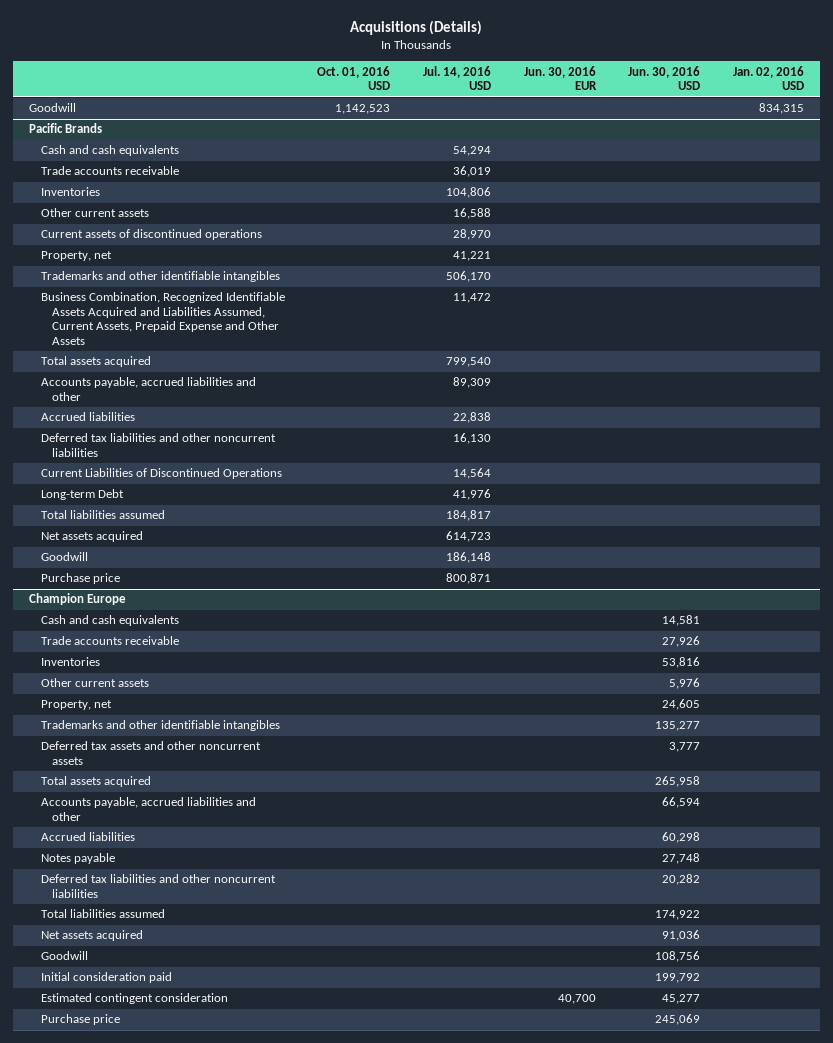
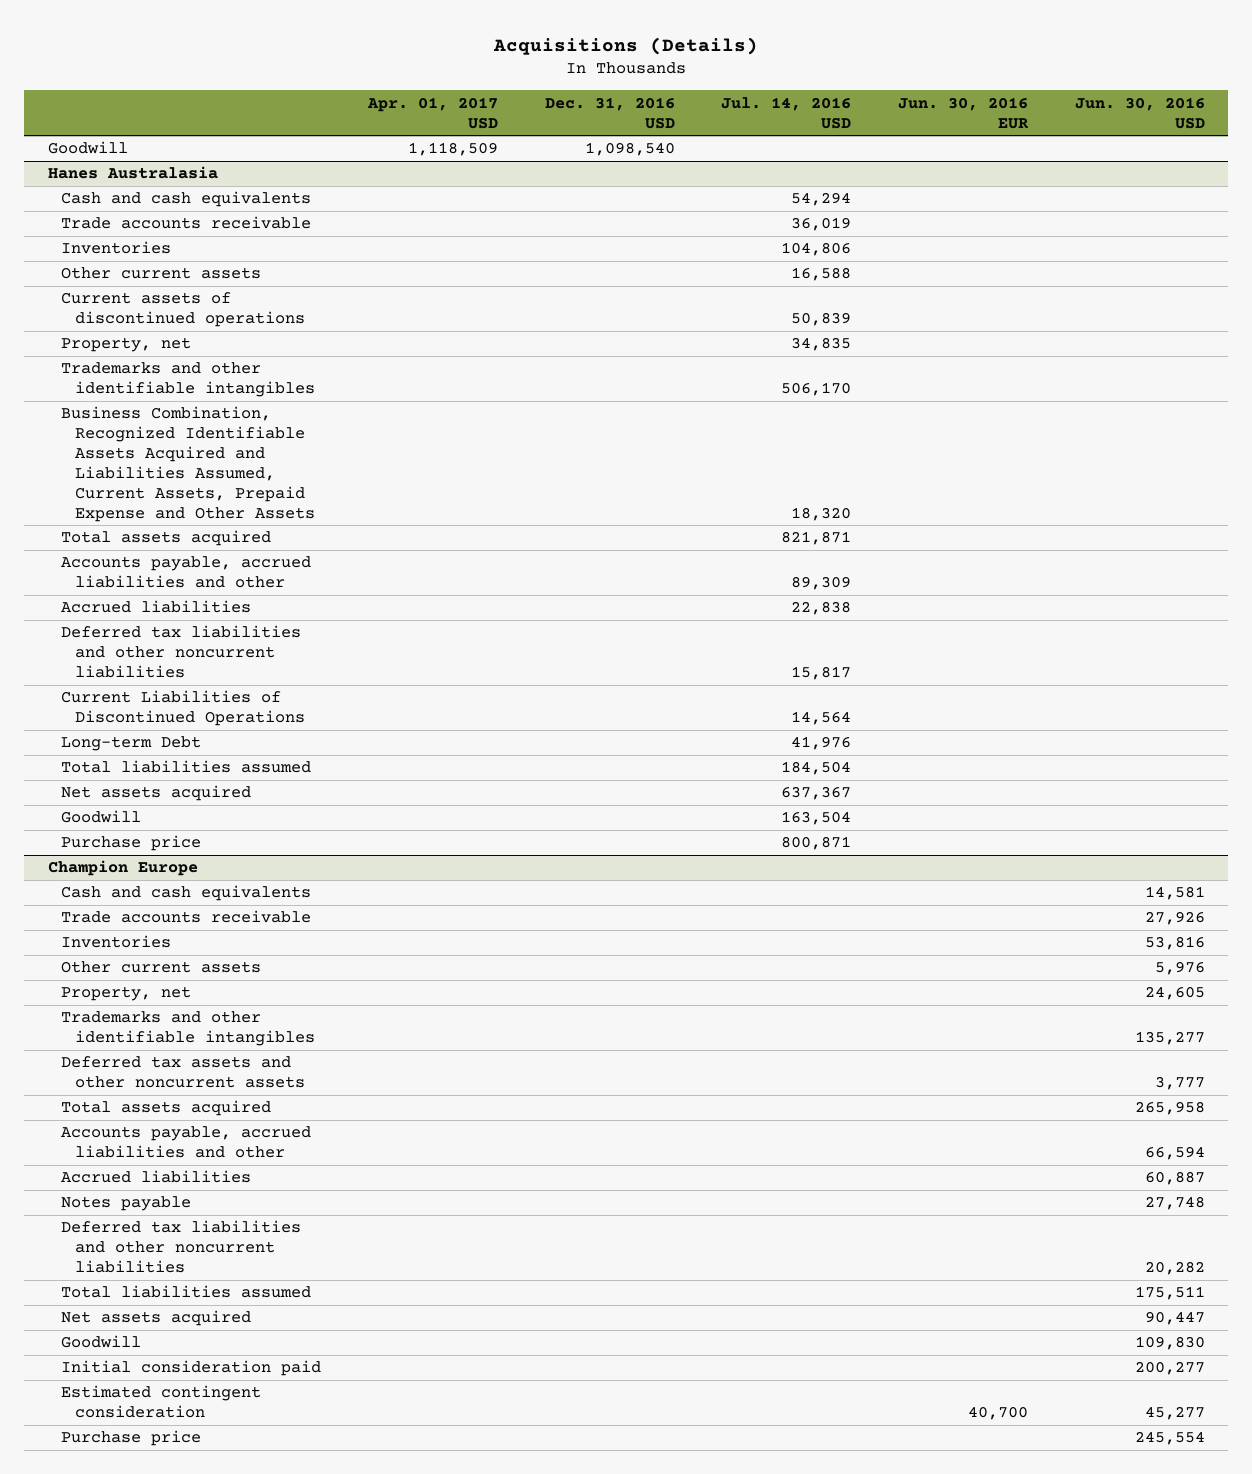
[317,65,391,91] Oct. 01, 2016 USD -> none
[732,65,804,91] Jan. 02, 2016 USD -> none
none -> [367,96,499,129] Apr. 01, 2017 USD
none -> [544,96,675,129] Dec. 31, 2016 USD
[29,123,103,134] Pacific Brands -> [47,166,218,180] Hanes Australasia
[452,229,491,241] 28,970 -> [791,312,852,327] 50,839
[452,251,491,262] 41,221 -> [791,337,852,352] 34,835
[452,293,491,304] 11,472 -> [791,506,852,521] 18,320
[445,357,491,368] 799,540 -> [781,531,852,546] 821,871
[452,433,491,445] 16,130 -> [791,666,852,681] 15,817
[445,510,491,522] 184,817 -> [781,761,852,776] 184,504
[445,531,491,543] 614,723 -> [781,786,852,801] 637,367
[445,552,491,564] 186,148 -> [781,811,852,826] 163,504
[662,832,701,844] 60,298 -> [1144,1171,1205,1186] 60,887
[655,910,701,921] 174,922 -> [1134,1286,1205,1301] 175,511
[662,930,701,942] 91,036 -> [1144,1311,1205,1326] 90,447
[655,951,701,963] 108,756 -> [1134,1336,1205,1351] 109,830
[655,973,701,984] 199,792 -> [1134,1361,1205,1376] 200,277
[655,1014,701,1026] 245,069 -> [1134,1431,1205,1446] 245,554

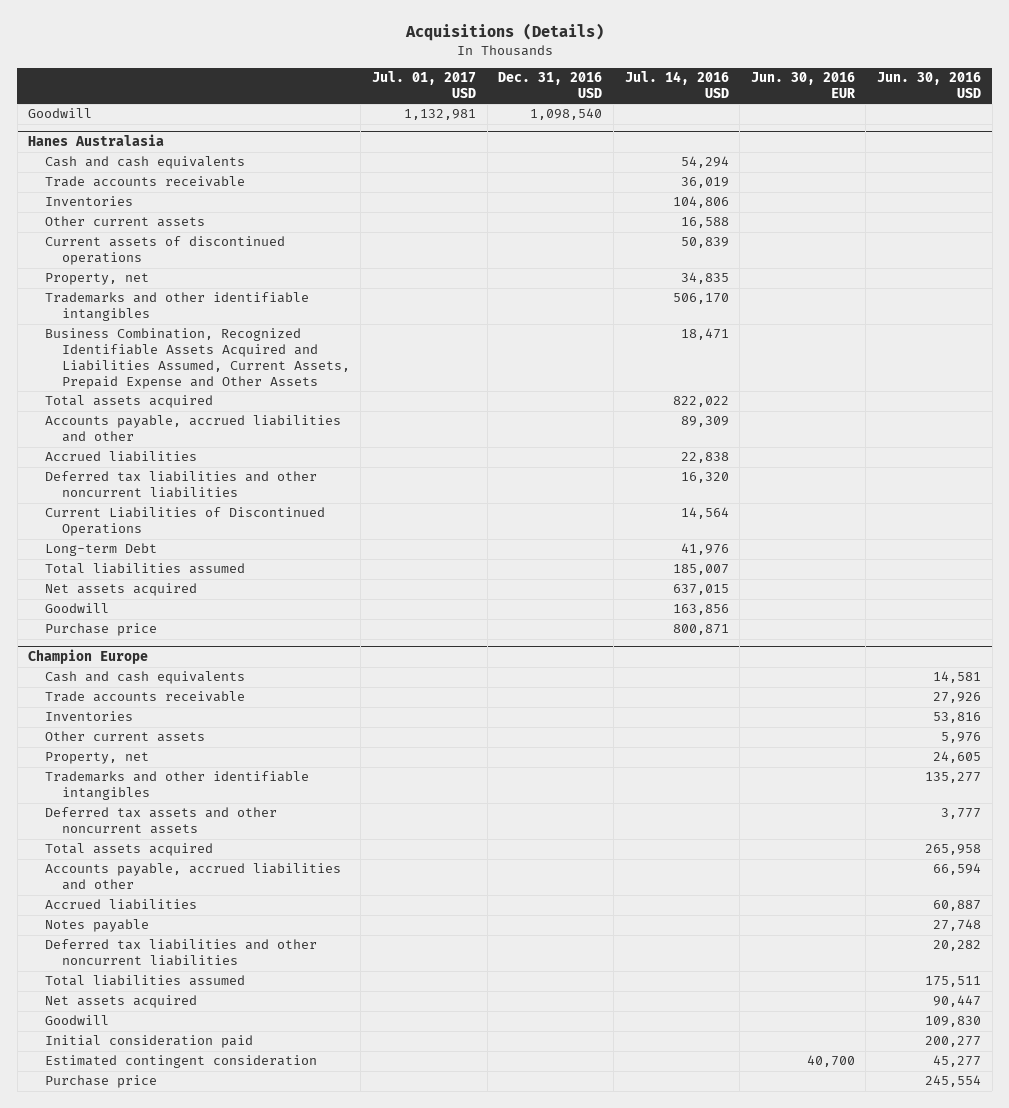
[367,96,499,129] Apr. 01, 2017 USD -> none
none -> [372,71,477,98] Jul. 01, 2017 USD
[791,506,852,521] 18,320 -> [680,328,729,341] 18,471
[781,531,852,546] 821,871 -> [672,396,729,408] 822,022
[791,666,852,681] 15,817 -> [680,472,729,484] 16,320
[781,761,852,776] 184,504 -> [672,564,729,576] 185,007
[781,786,852,801] 637,367 -> [672,584,729,596] 637,015
[781,811,852,826] 163,504 -> [672,604,729,616] 163,856

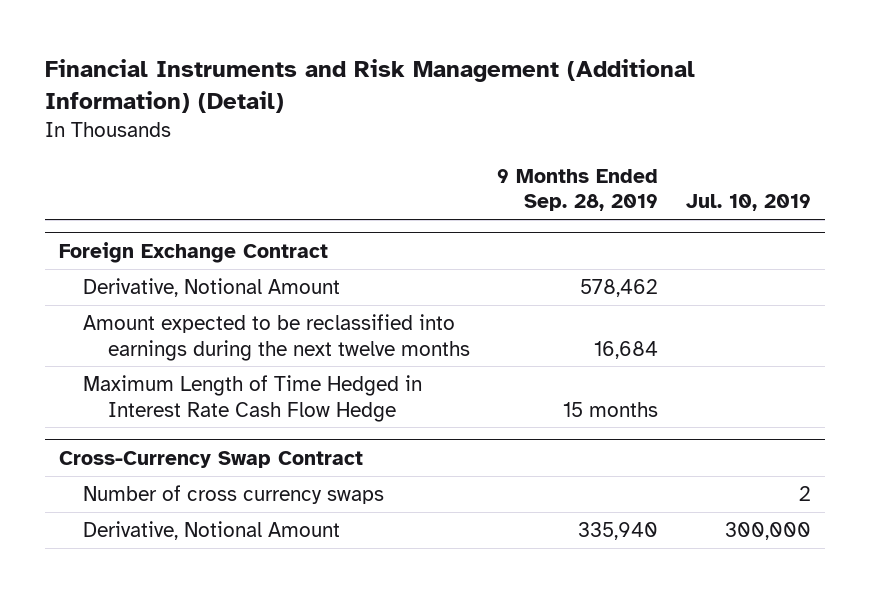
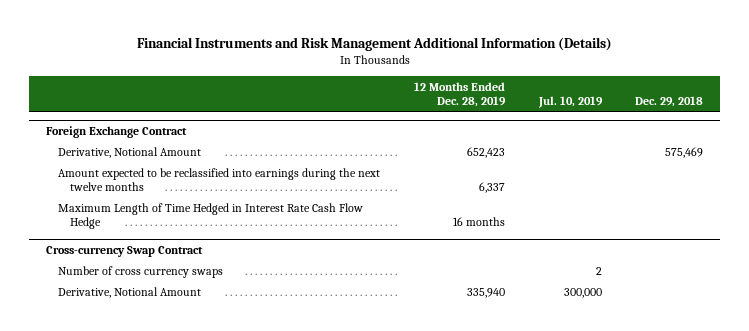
[45,59,696,114] Financial Instruments and Risk Management (Additional Information) (Detail) -> [136,36,612,51] Financial Instruments and Risk Management Additional Information (Details)
[497,168,659,212] 9 Months Ended Sep. 28, 2019 -> none
none -> [413,81,506,108] 12 Months Ended Dec. 28, 2019
none -> [635,96,704,108] Dec. 29, 2018
[59,450,364,468] Cross-Currency Swap Contract -> [46,245,204,257] Cross-currency Swap Contract

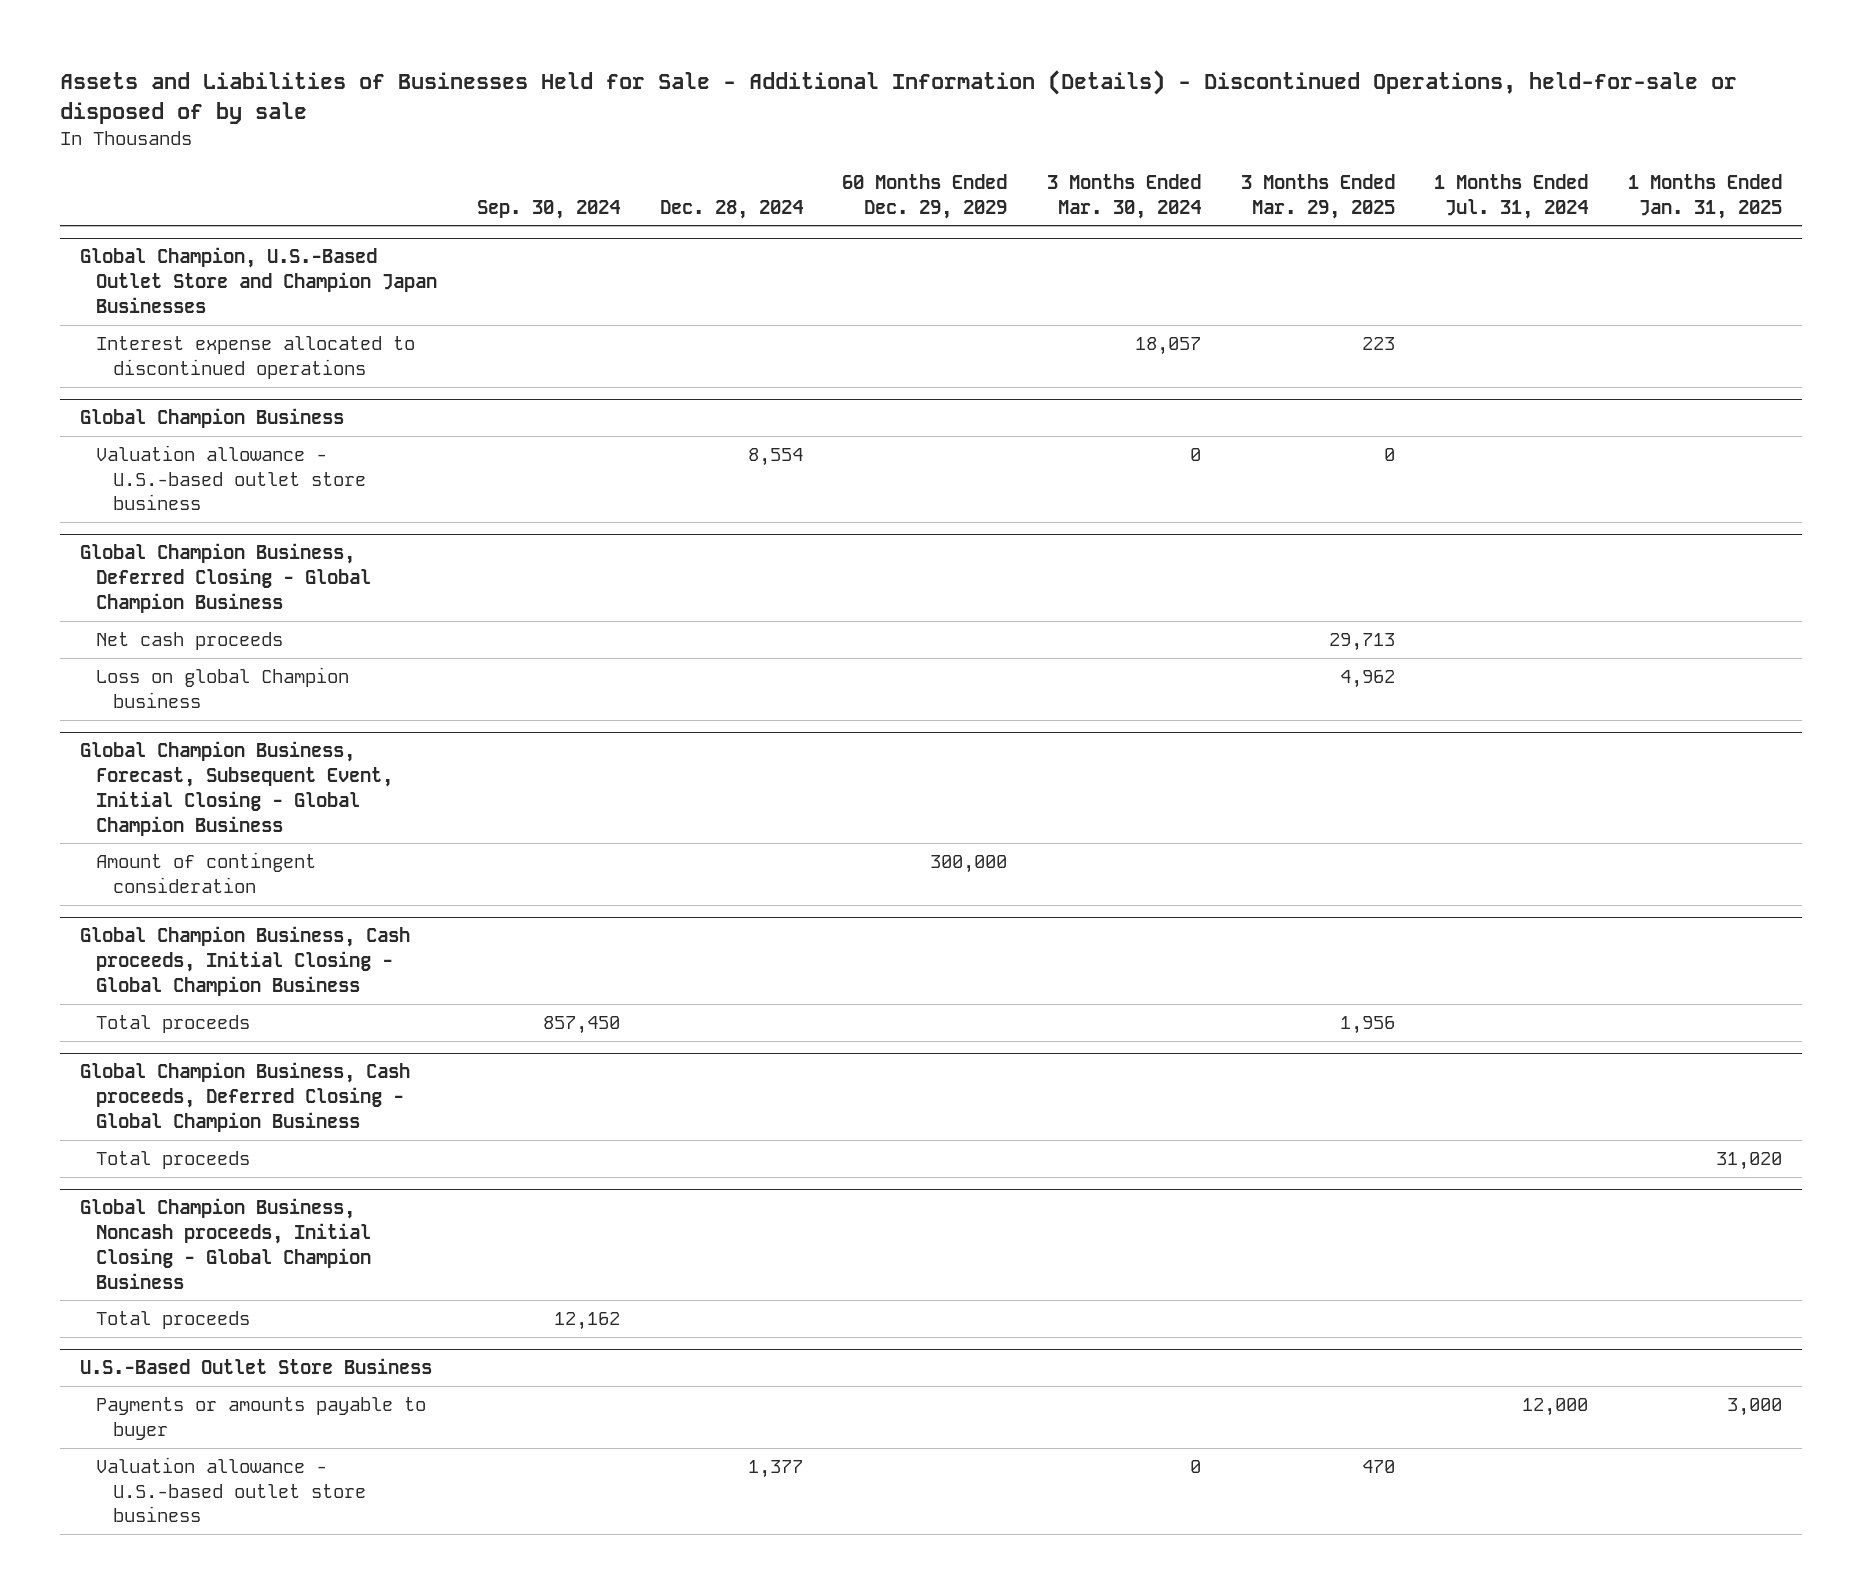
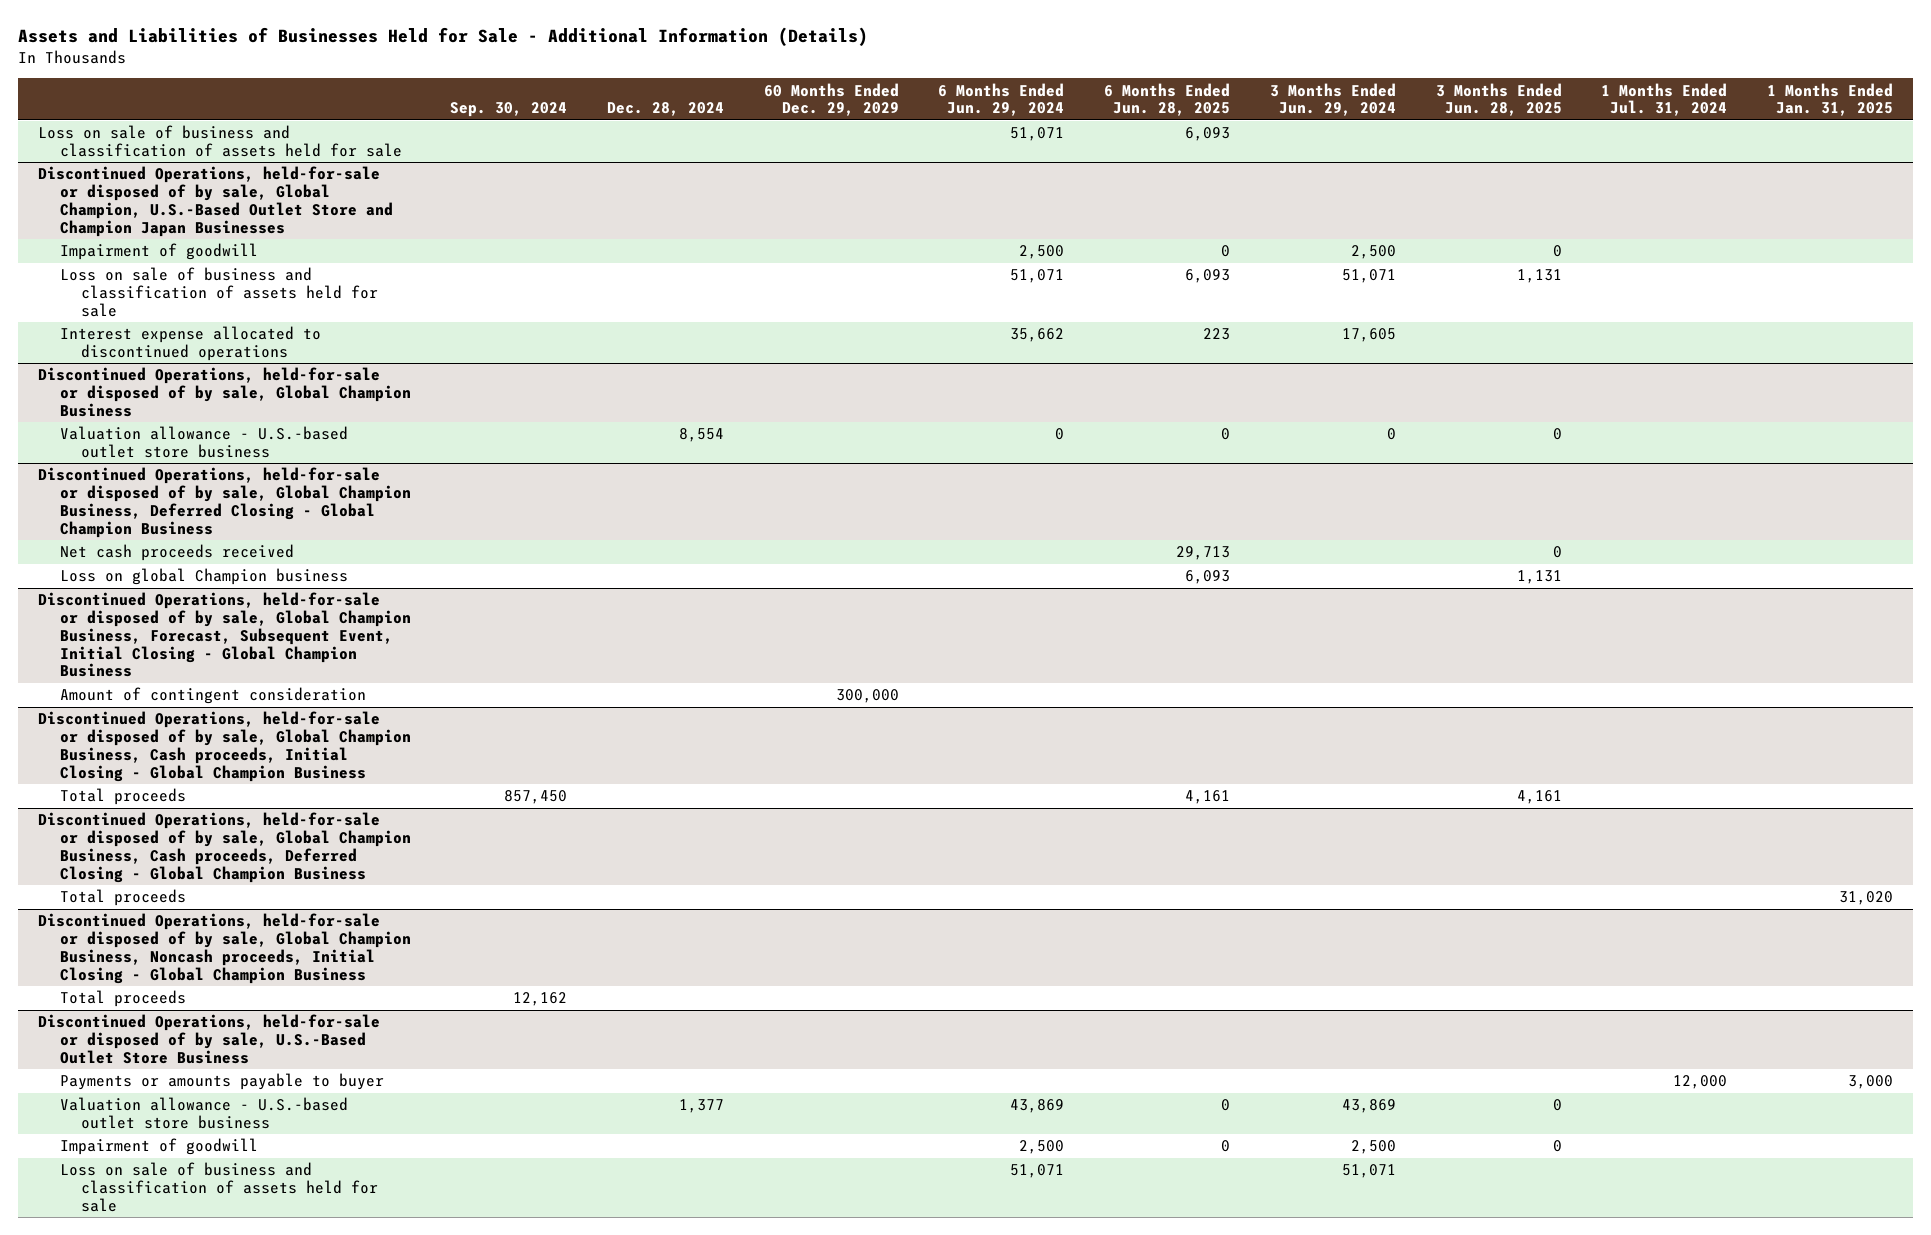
[59,70,1737,124] Assets and Liabilities of Businesses Held for Sale - Additional Information (Details) - Discontinued Operations, held-for-sale or disposed of by sale -> [18,27,869,47] Assets and Liabilities of Businesses Held for Sale - Additional Information (Details)
[1047,173,1202,219] 3 Months Ended Mar. 30, 2024 -> none
[1240,173,1395,219] 3 Months Ended Mar. 29, 2025 -> none
none -> [938,82,1065,117] 6 Months Ended Jun. 29, 2024
none -> [1104,82,1231,117] 6 Months Ended Jun. 28, 2025
none -> [1269,82,1396,117] 3 Months Ended Jun. 29, 2024
none -> [1435,82,1562,117] 3 Months Ended Jun. 28, 2025
none -> [38,125,402,157] Loss on sale of business and classification of assets held for sale
[79,247,438,313] Global Champion, U.S.-Based Outlet Store and Champion Japan Businesses -> [38,166,393,237] Discontinued Operations, held-for-sale or disposed of by sale, Global Champion, U.S.-Based Outlet Store and Champion Japan Businesses
none -> [59,243,258,261] Impairment of goodwill
none -> [59,267,378,317] Loss on sale of business and classification of assets held for sale
[79,408,344,429] Global Champion Business -> [38,367,411,417] Discontinued Operations, held-for-sale or disposed of by sale, Global Champion Business
[79,543,372,613] Global Champion Business, Deferred Closing - Global Champion Business -> [38,467,411,538] Discontinued Operations, held-for-sale or disposed of by sale, Global Champion Business, Deferred Closing - Global Champion Business
[96,632,284,651] Net cash proceeds -> [59,544,294,562] Net cash proceeds received
[79,741,394,836] Global Champion Business, Forecast, Subsequent Event, Initial Closing - Global Champion Business -> [38,592,411,678] Discontinued Operations, held-for-sale or disposed of by sale, Global Champion Business, Forecast, Subsequent Event, Initial Closing - Global Champion Business
[79,926,410,996] Global Champion Business, Cash proceeds, Initial Closing - Global Champion Business -> [38,711,411,782] Discontinued Operations, held-for-sale or disposed of by sale, Global Champion Business, Cash proceeds, Initial Closing - Global Champion Business
[79,1062,410,1132] Global Champion Business, Cash proceeds, Deferred Closing - Global Champion Business -> [38,812,411,883] Discontinued Operations, held-for-sale or disposed of by sale, Global Champion Business, Cash proceeds, Deferred Closing - Global Champion Business
[79,1198,372,1289] Global Champion Business, Noncash proceeds, Initial Closing - Global Champion Business -> [38,913,411,984] Discontinued Operations, held-for-sale or disposed of by sale, Global Champion Business, Noncash proceeds, Initial Closing - Global Champion Business
[79,1358,432,1375] U.S.-Based Outlet Store Business -> [38,1014,381,1064] Discontinued Operations, held-for-sale or disposed of by sale, U.S.-Based Outlet Store Business
none -> [59,1138,258,1156] Impairment of goodwill
none -> [59,1162,378,1212] Loss on sale of business and classification of assets held for sale

